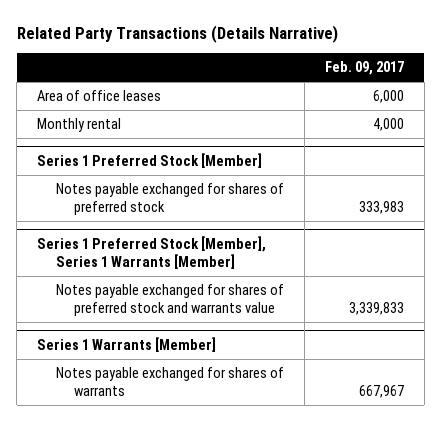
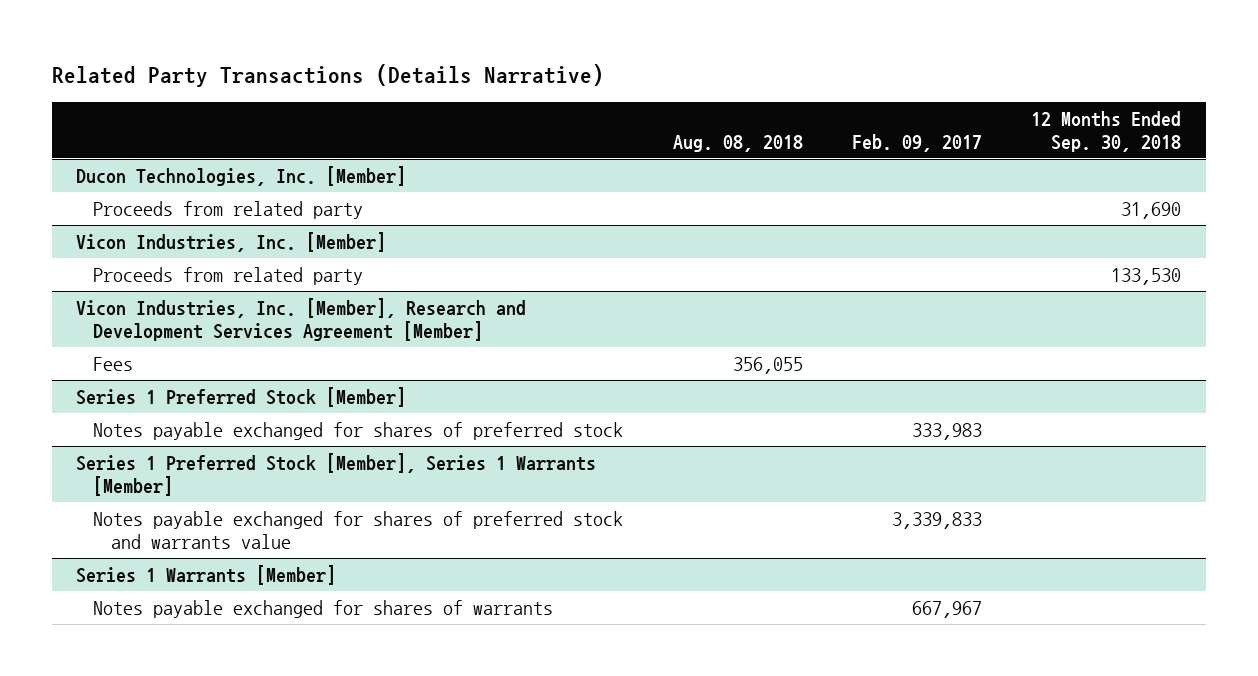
none -> [672,134,803,152] Aug. 08, 2018
none -> [1031,110,1182,152] 12 Months Ended Sep. 30, 2018
[37,90,162,102] Area of office leases -> none
[37,118,122,133] Monthly rental -> none
none -> [76,165,407,186] Ducon Technologies, Inc. [Member]
none -> [93,200,364,219] Proceeds from related party
none -> [76,231,387,252] Vicon Industries, Inc. [Member]
none -> [93,266,364,285] Proceeds from related party
none -> [76,297,527,341] Vicon Industries, Inc. [Member], Research and Development Services Agreement [Member]
none -> [93,356,134,371] Fees

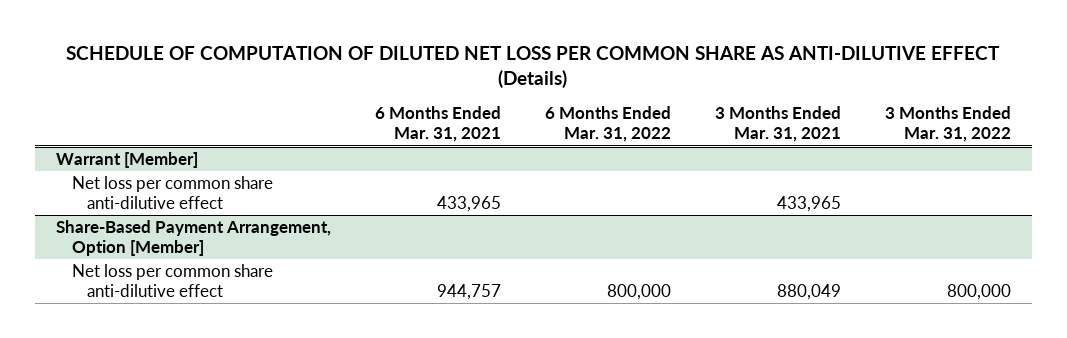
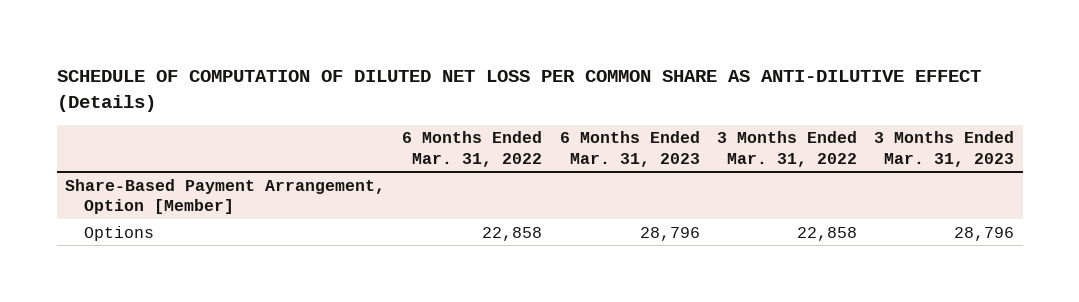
[375,106,502,143] 6 Months Ended Mar. 31, 2021 -> none
[714,106,841,143] 3 Months Ended Mar. 31, 2021 -> none
none -> [559,131,700,167] 6 Months Ended Mar. 31, 2023
none -> [873,131,1014,167] 3 Months Ended Mar. 31, 2023
[56,152,199,169] Warrant [Member] -> none
[71,176,273,209] Net loss per common share anti-dilutive effect -> none
[71,264,273,297] Net loss per common share anti-dilutive effect -> none
none -> [83,225,154,241] Options

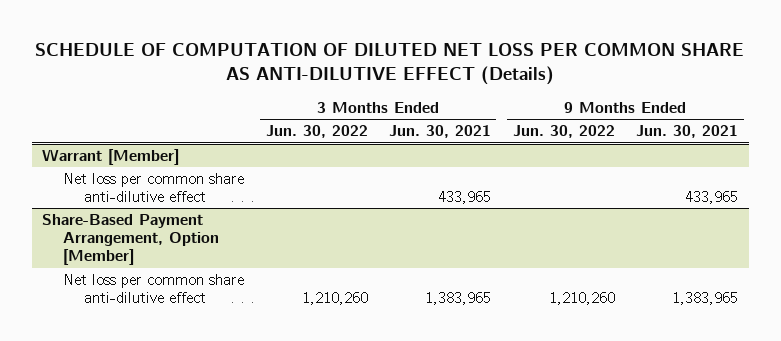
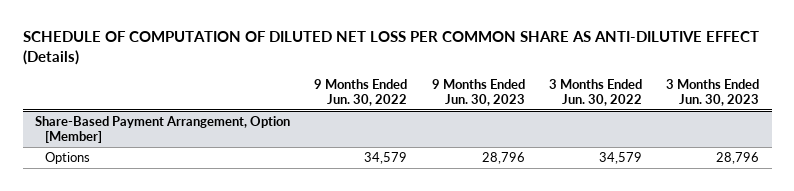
[389,125,492,139] Jun. 30, 2021 -> none
[636,125,739,139] Jun. 30, 2021 -> none
none -> [431,79,525,107] 9 Months Ended Jun. 30, 2023
none -> [666,79,760,107] 3 Months Ended Jun. 30, 2023
[42,149,180,166] Warrant [Member] -> none
[62,173,244,203] Net loss per common share anti-dilutive effect -> none
[62,274,244,304] Net loss per common share anti-dilutive effect -> none
none -> [44,151,90,164] Options

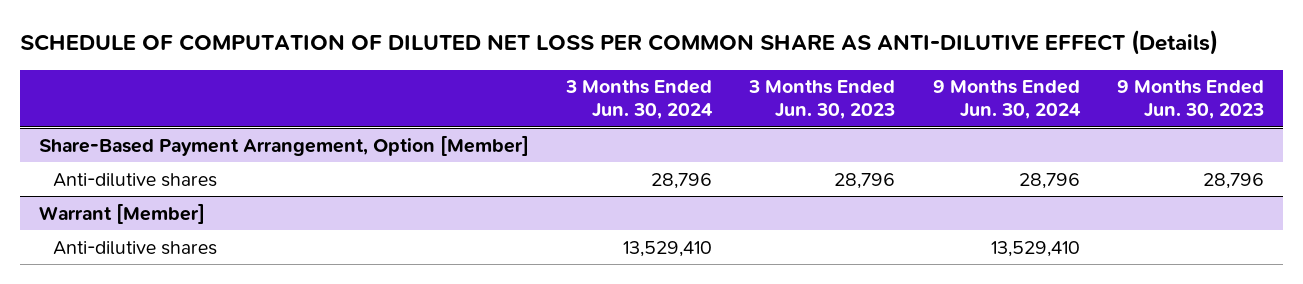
[314,79,408,107] 9 Months Ended Jun. 30, 2022 -> none
[549,79,643,107] 3 Months Ended Jun. 30, 2022 -> none
none -> [565,80,714,120] 3 Months Ended Jun. 30, 2024
none -> [932,80,1081,120] 9 Months Ended Jun. 30, 2024
[44,151,90,164] Options -> [52,172,217,187] Anti-dilutive shares
none -> [38,202,205,224] Warrant [Member]
none -> [52,240,217,255] Anti-dilutive shares

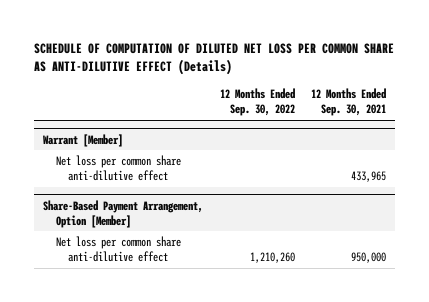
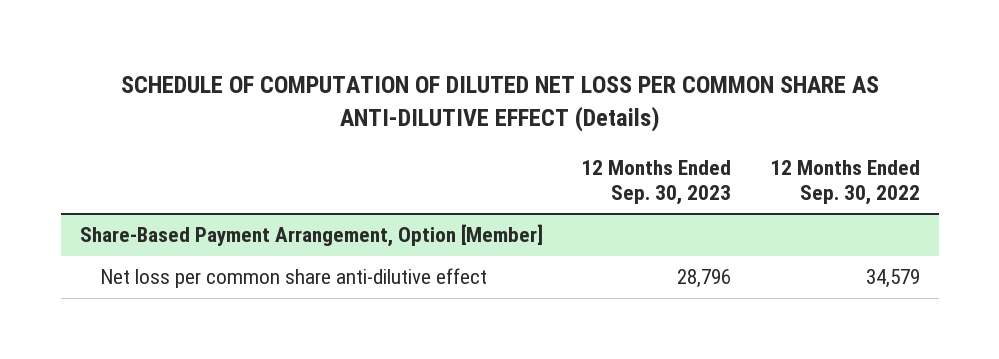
[311,88,387,117] 12 Months Ended Sep. 30, 2021 -> none
none -> [581,159,732,205] 12 Months Ended Sep. 30, 2023
[42,133,123,147] Warrant [Member] -> none
[55,155,181,182] Net loss per common share anti-dilutive effect -> none
[249,252,295,264] 1,210,260 -> [865,269,920,289] 34,579

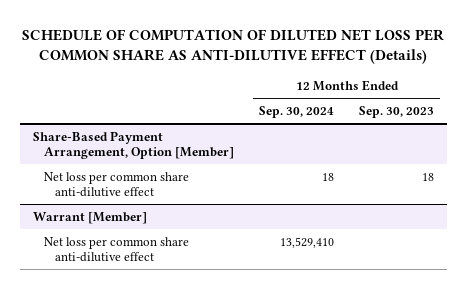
[769,159,920,205] 12 Months Ended Sep. 30, 2022 -> none
none -> [259,106,335,119] Sep. 30, 2024
[677,269,732,289] 28,796 -> [422,172,435,181] 18
none -> [32,211,147,224] Warrant [Member]
none -> [44,236,190,262] Net loss per common share anti-dilutive effect

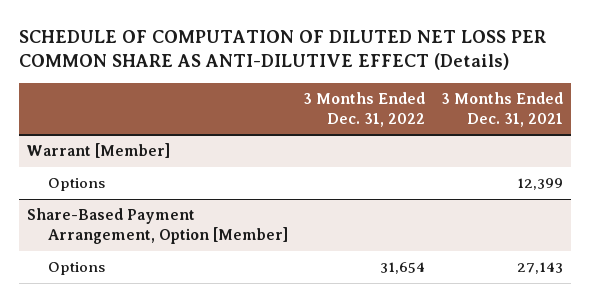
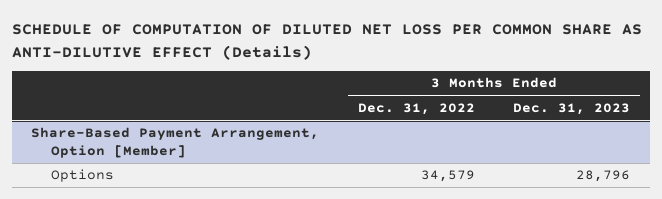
[441,91,564,127] 3 Months Ended Dec. 31, 2021 -> none
none -> [513,102,631,115] Dec. 31, 2023
[26,143,170,159] Warrant [Member] -> none
[47,178,105,192] Options -> none
[380,262,426,275] 31,654 -> [420,170,475,183] 34,579

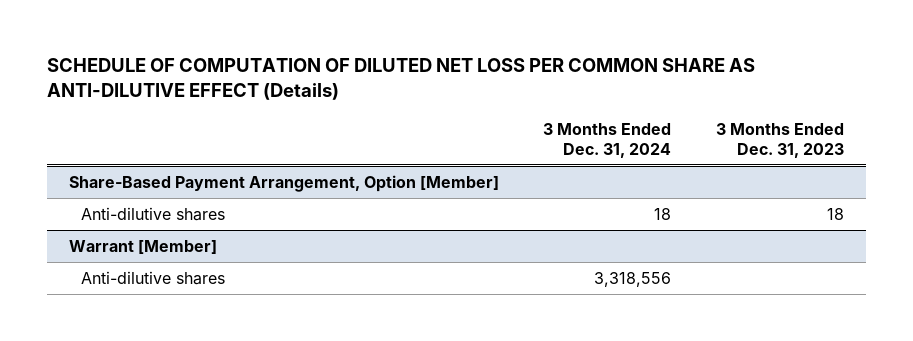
[357,102,475,115] Dec. 31, 2022 -> none
none -> [543,122,672,158] 3 Months Ended Dec. 31, 2024
[50,169,114,183] Options -> none
none -> [81,206,226,221] Anti-dilutive shares
none -> [69,239,218,254] Warrant [Member]
none -> [81,270,226,285] Anti-dilutive shares

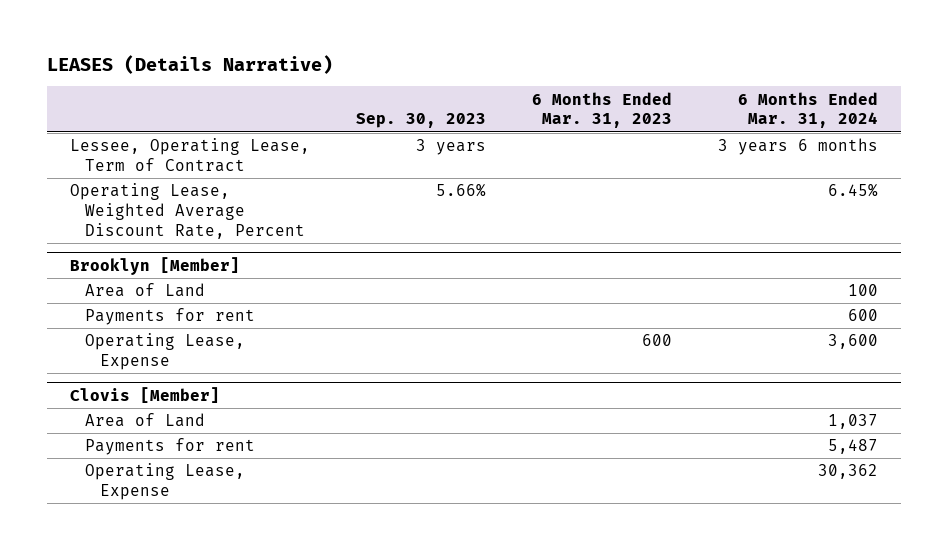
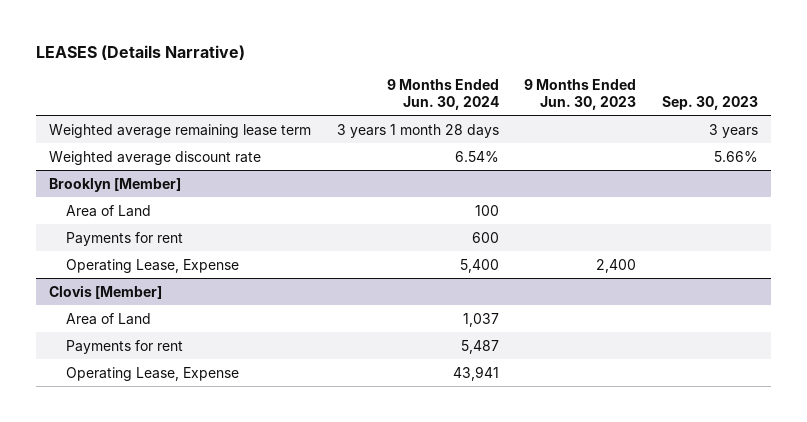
[532,91,673,129] 6 Months Ended Mar. 31, 2023 -> none
[738,91,879,129] 6 Months Ended Mar. 31, 2024 -> none
none -> [386,78,499,110] 9 Months Ended Jun. 30, 2024
none -> [524,78,637,110] 9 Months Ended Jun. 30, 2023
[69,138,310,172] Lessee, Operating Lease, Term of Contract -> none
none -> [48,123,311,138] Weighted average remaining lease term
[69,183,305,239] Operating Lease, Weighted Average Discount Rate, Percent -> [48,150,261,165] Weighted average discount rate

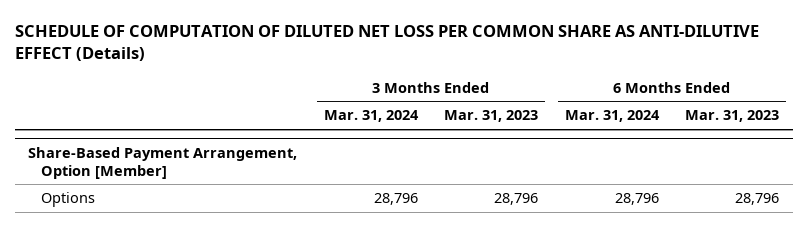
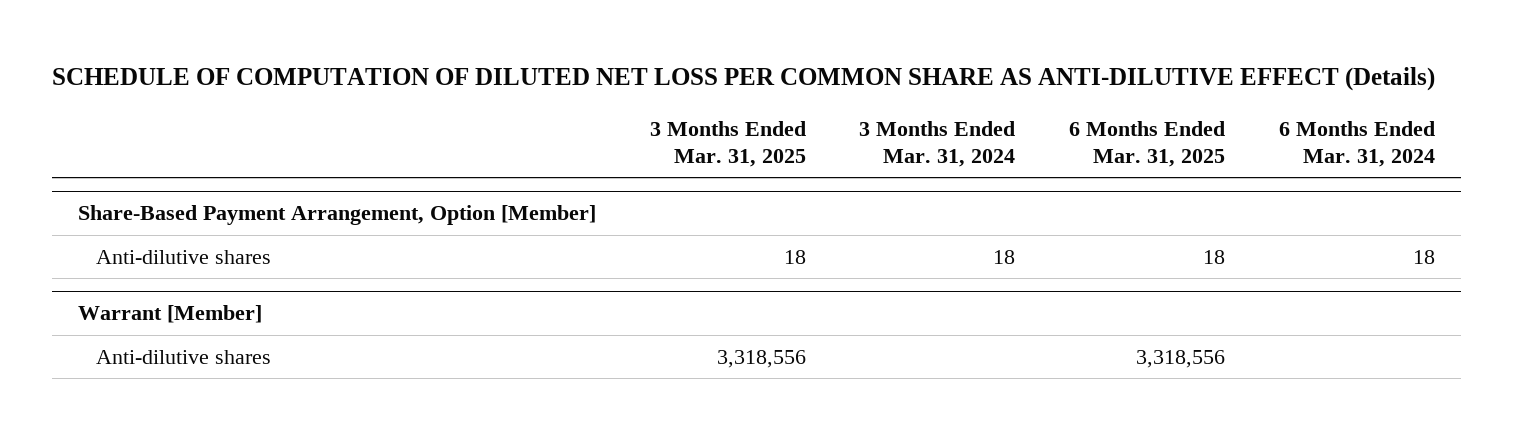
[444,110,539,123] Mar. 31, 2023 -> none
[685,110,780,123] Mar. 31, 2023 -> none
none -> [649,120,806,167] 3 Months Ended Mar. 31, 2025
none -> [1068,120,1225,167] 6 Months Ended Mar. 31, 2025
[40,192,95,208] Options -> none
none -> [95,249,271,264] Anti-dilutive shares
none -> [78,305,263,324] Warrant [Member]
none -> [95,349,271,364] Anti-dilutive shares

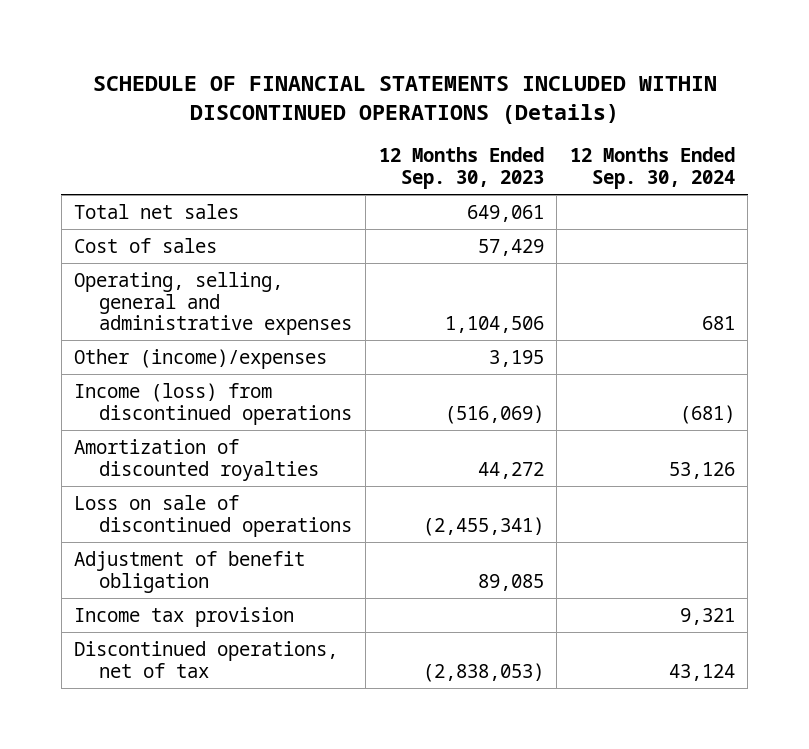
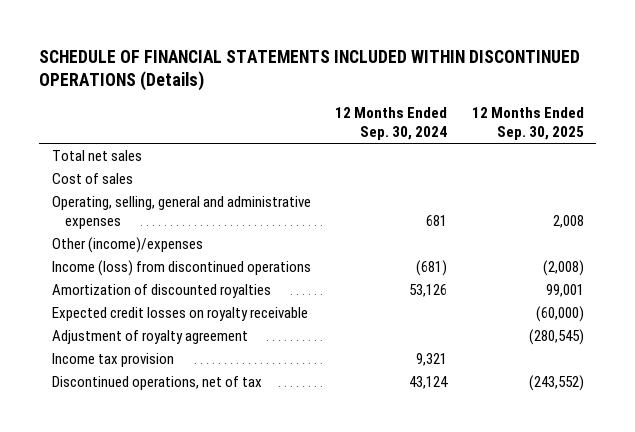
[378,147,544,190] 12 Months Ended Sep. 30, 2023 -> none
none -> [471,107,584,140] 12 Months Ended Sep. 30, 2025
[74,494,353,537] Loss on sale of discontinued operations -> none
none -> [51,306,308,321] Expected credit losses on royalty receivable
[74,550,306,593] Adjustment of benefit obligation -> [51,329,248,344] Adjustment of royalty agreement

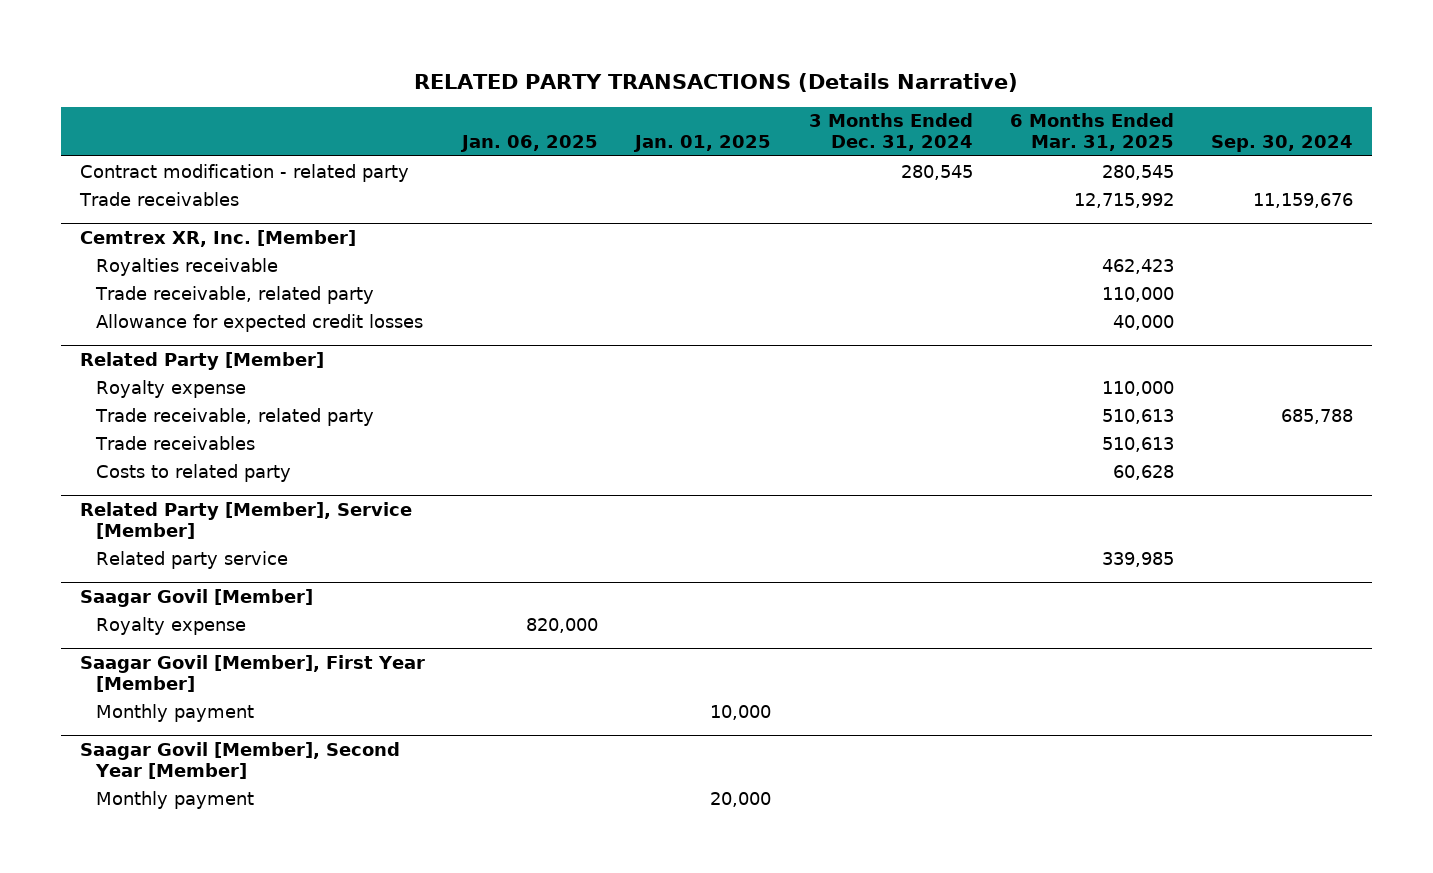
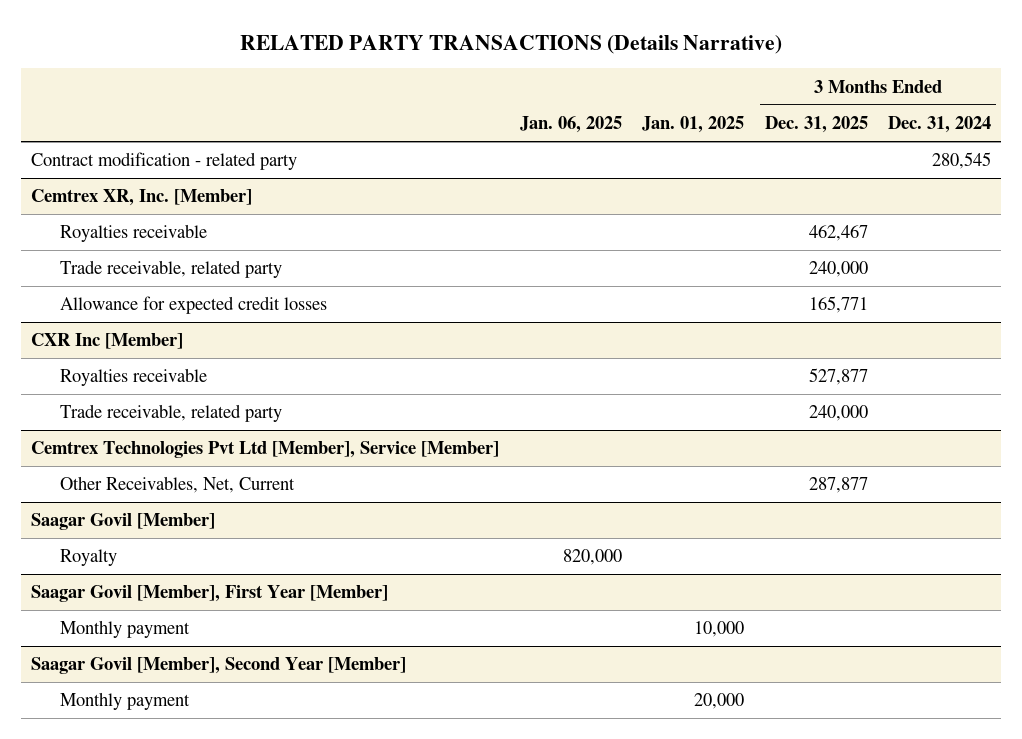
[1009,113,1174,152] 6 Months Ended Mar. 31, 2025 -> none
[1211,135,1354,153] Sep. 30, 2024 -> none
none -> [764,116,868,134] Dec. 31, 2025
[78,191,239,206] Trade receivables -> none
[79,352,324,371] Related Party [Member] -> none
[96,379,247,398] Royalty expense -> none
[95,407,375,426] Trade receivable, related party -> none
[95,435,256,450] Trade receivables -> none
[96,463,292,482] Costs to related party -> none
[79,502,412,540] Related Party [Member], Service [Member] -> none
[96,550,289,569] Related party service -> none
none -> [31,333,184,350] CXR Inc [Member]
none -> [59,368,207,387] Royalties receivable
none -> [59,404,282,423] Trade receivable, related party
none -> [31,441,500,459] Cemtrex Technologies Pvt Ltd [Member], Service [Member]
none -> [59,476,295,494] Other Receivables, Net, Current
[96,616,247,635] Royalty expense -> [59,549,117,567] Royalty

